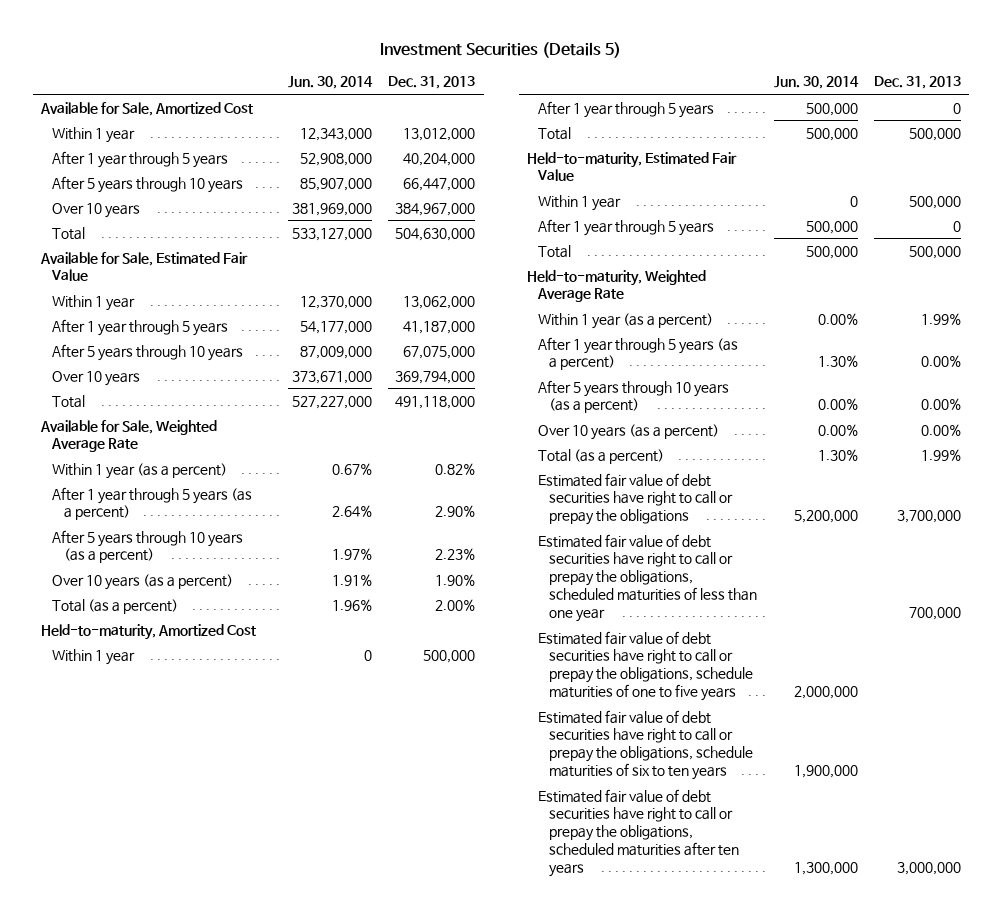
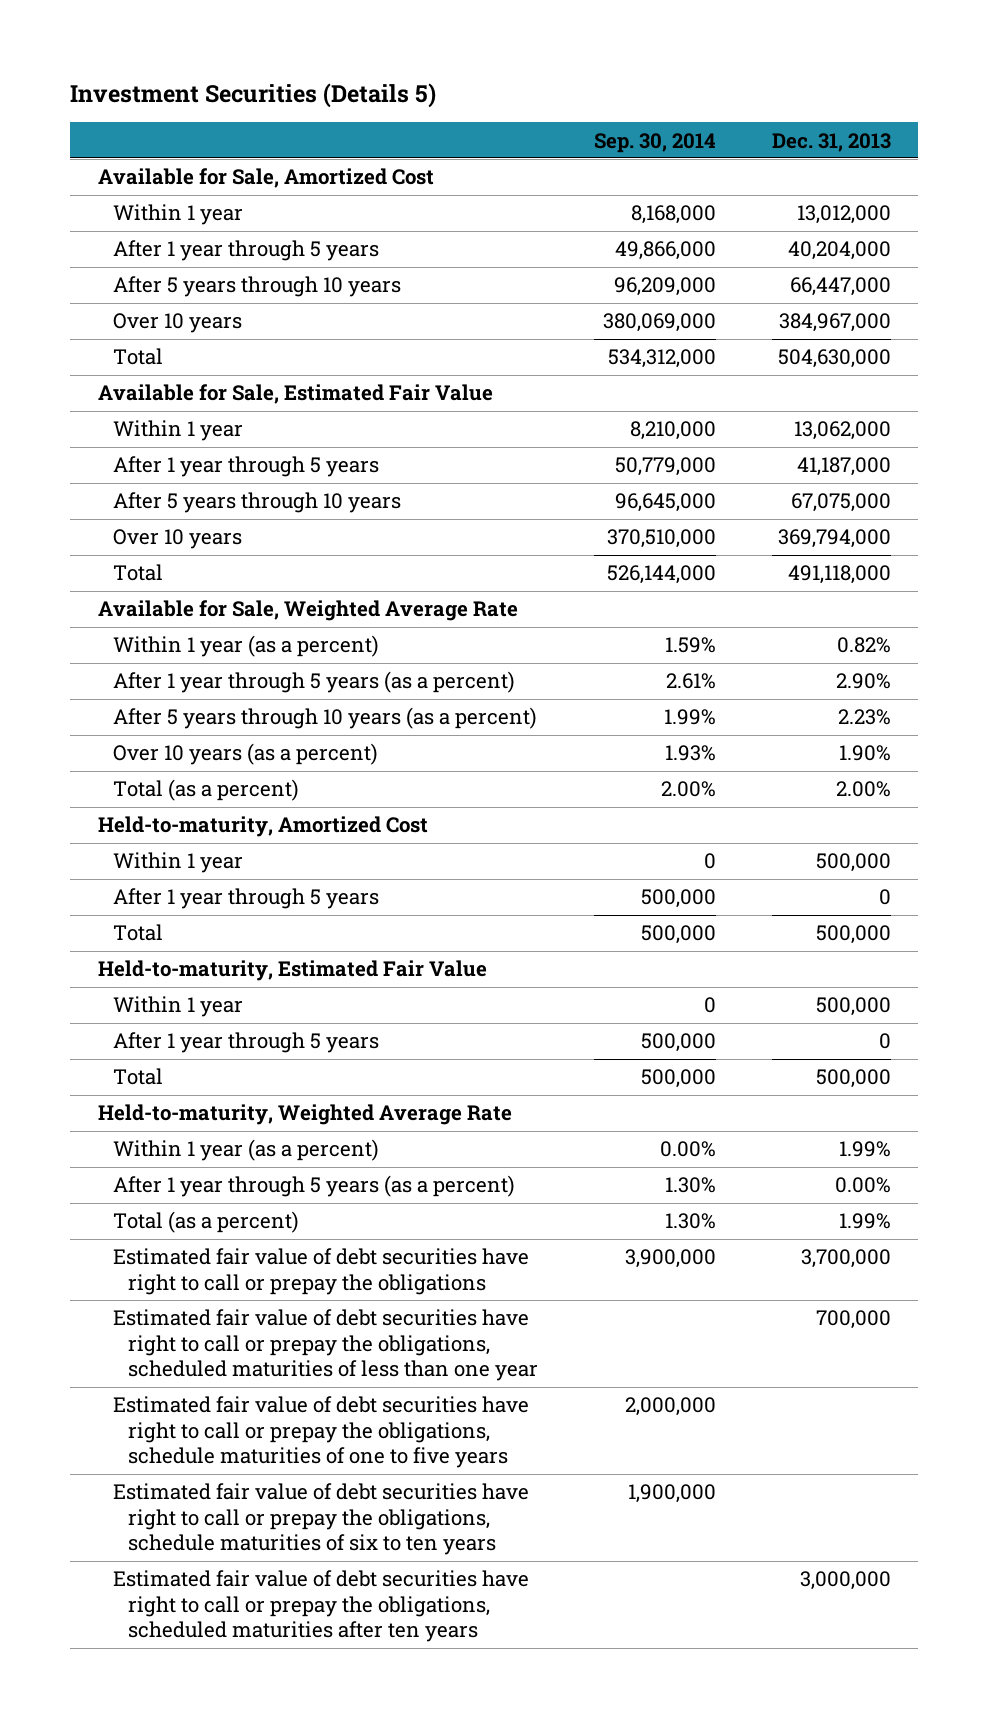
[288,76,374,90] Jun. 30, 2014 -> none
none -> [594,132,717,153] Sep. 30, 2014
[538,379,730,414] After 5 years through 10 years (as a percent) -> none
[538,423,720,440] Over 10 years (as a percent) -> none

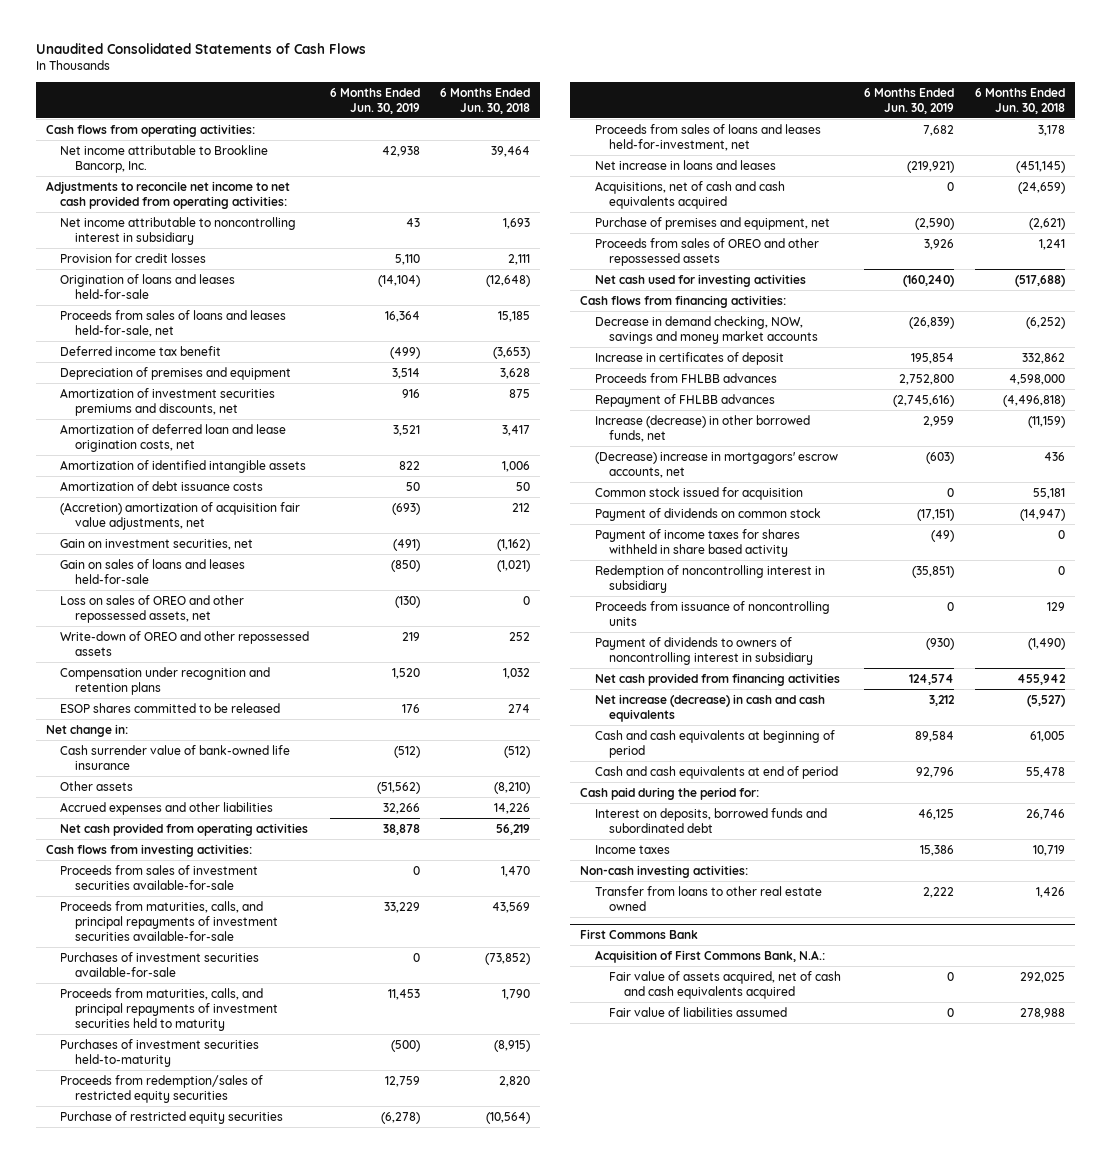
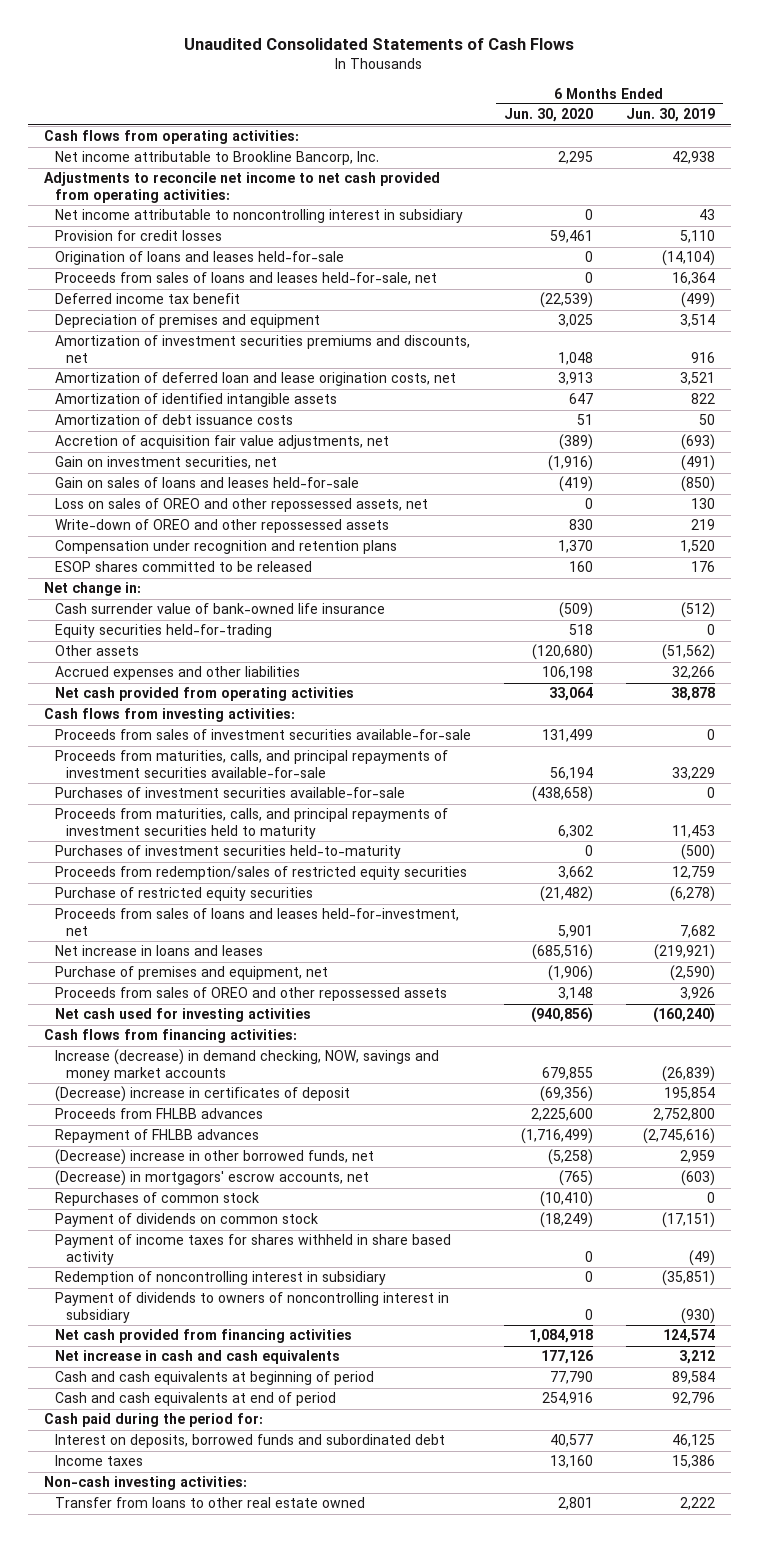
[440,87,531,114] 6 Months Ended Jun. 30, 2018 -> none
none -> [503,108,593,123] Jun. 30, 2020
[60,501,301,530] (Accretion) amortization of acquisition fair value adjustments, net -> [55,435,390,450] Accretion of acquisition fair value adjustments, net
[394,595,420,608] (130) -> [690,498,715,510] 130
none -> [55,624,273,639] Equity securities held-for-trading
[594,180,785,209] Acquisitions, net of cash and cash equivalents acquired -> none
[594,315,819,344] Decrease in demand checking, NOW, savings and money market accounts -> [55,1049,440,1081] Increase (decrease) in demand checking, NOW, savings and money market accounts
[594,351,784,365] Increase in certificates of deposit -> [55,1086,351,1103] (Decrease) increase in certificates of deposit
[594,486,803,500] Common stock issued for acquisition -> none
[594,414,810,442] Increase (decrease) in other borrowed funds, net -> [55,1149,375,1166] (Decrease) increase in other borrowed funds, net
[594,451,838,478] (Decrease) increase in mortgagors' escrow accounts, net -> [55,1170,370,1187] (Decrease) in mortgagors' escrow accounts, net
none -> [55,1192,260,1207] Repurchases of common stock
[594,600,830,626] Proceeds from issuance of noncontrolling units -> none
[594,693,825,722] Net increase (decrease) in cash and cash equivalents -> [55,1350,341,1365] Net increase in cash and cash equivalents
[580,929,699,940] First Commons Bank -> none
[594,949,825,963] Acquisition of First Commons Bank, N.A.: -> none
[609,970,842,999] Fair value of assets acquired, net of cash and cash equivalents acquired -> none
[609,1006,788,1017] Fair value of liabilities assumed -> none

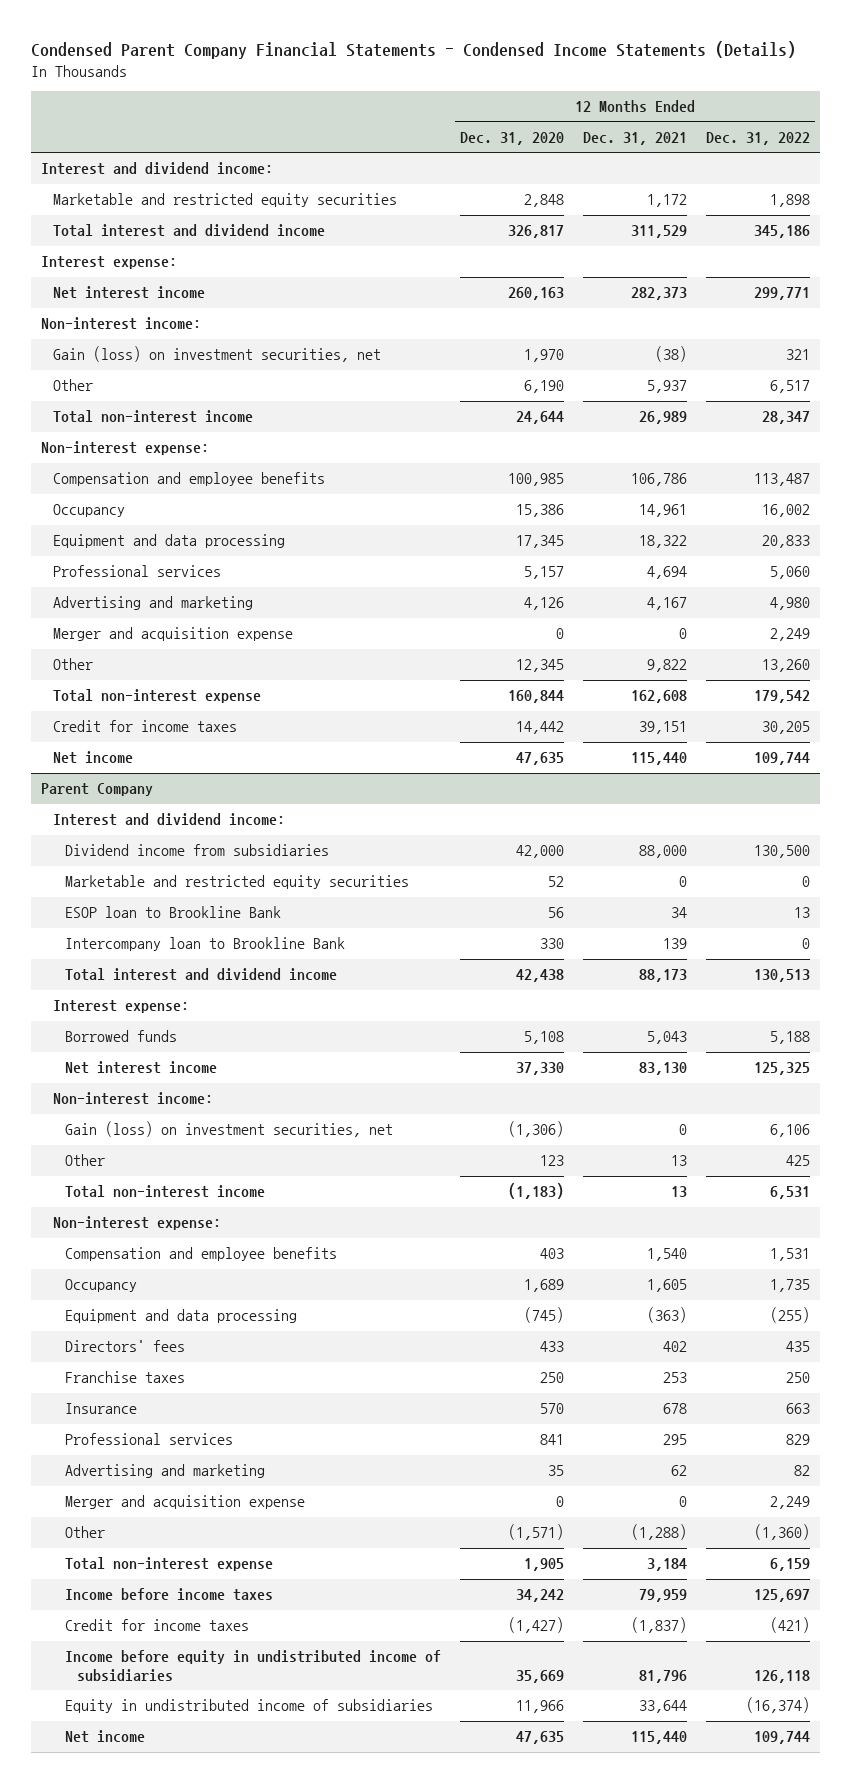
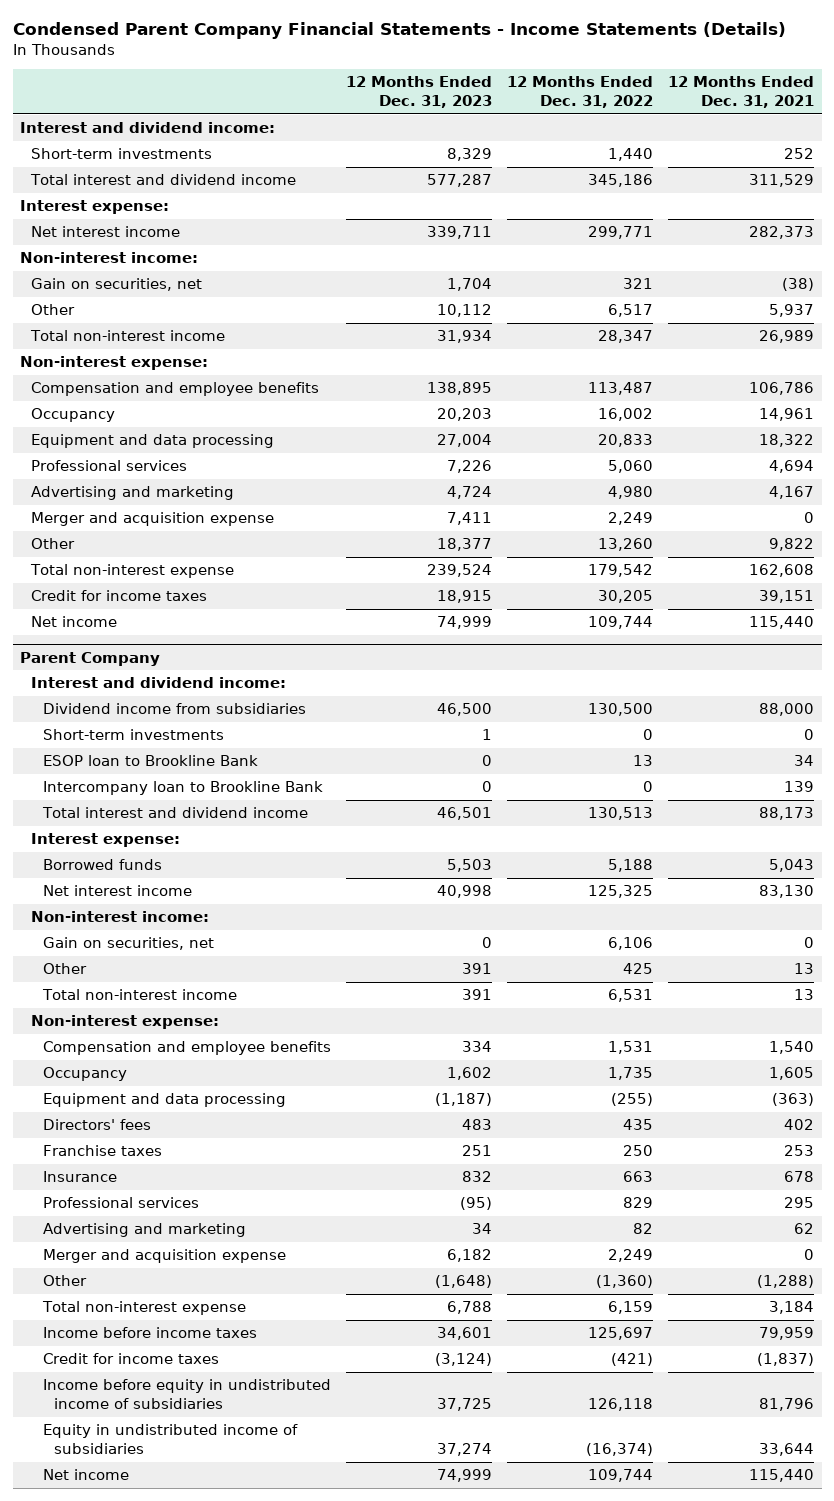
[31,40,797,59] Condensed Parent Company Financial Statements - Condensed Income Statements (Details) -> [12,22,786,40] Condensed Parent Company Financial Statements - Income Statements (Details)
[460,131,565,145] Dec. 31, 2020 -> none
none -> [345,76,492,108] 12 Months Ended Dec. 31, 2023
[52,193,397,208] Marketable and restricted equity securities -> none
none -> [31,148,213,160] Short-term investments
[52,346,381,363] Gain (loss) on investment securities, net -> [31,278,203,292] Gain on securities, net
[65,875,410,890] Marketable and restricted equity securities -> none
none -> [42,729,224,741] Short-term investments
[65,1121,394,1138] Gain (loss) on investment securities, net -> [42,937,214,951] Gain on securities, net

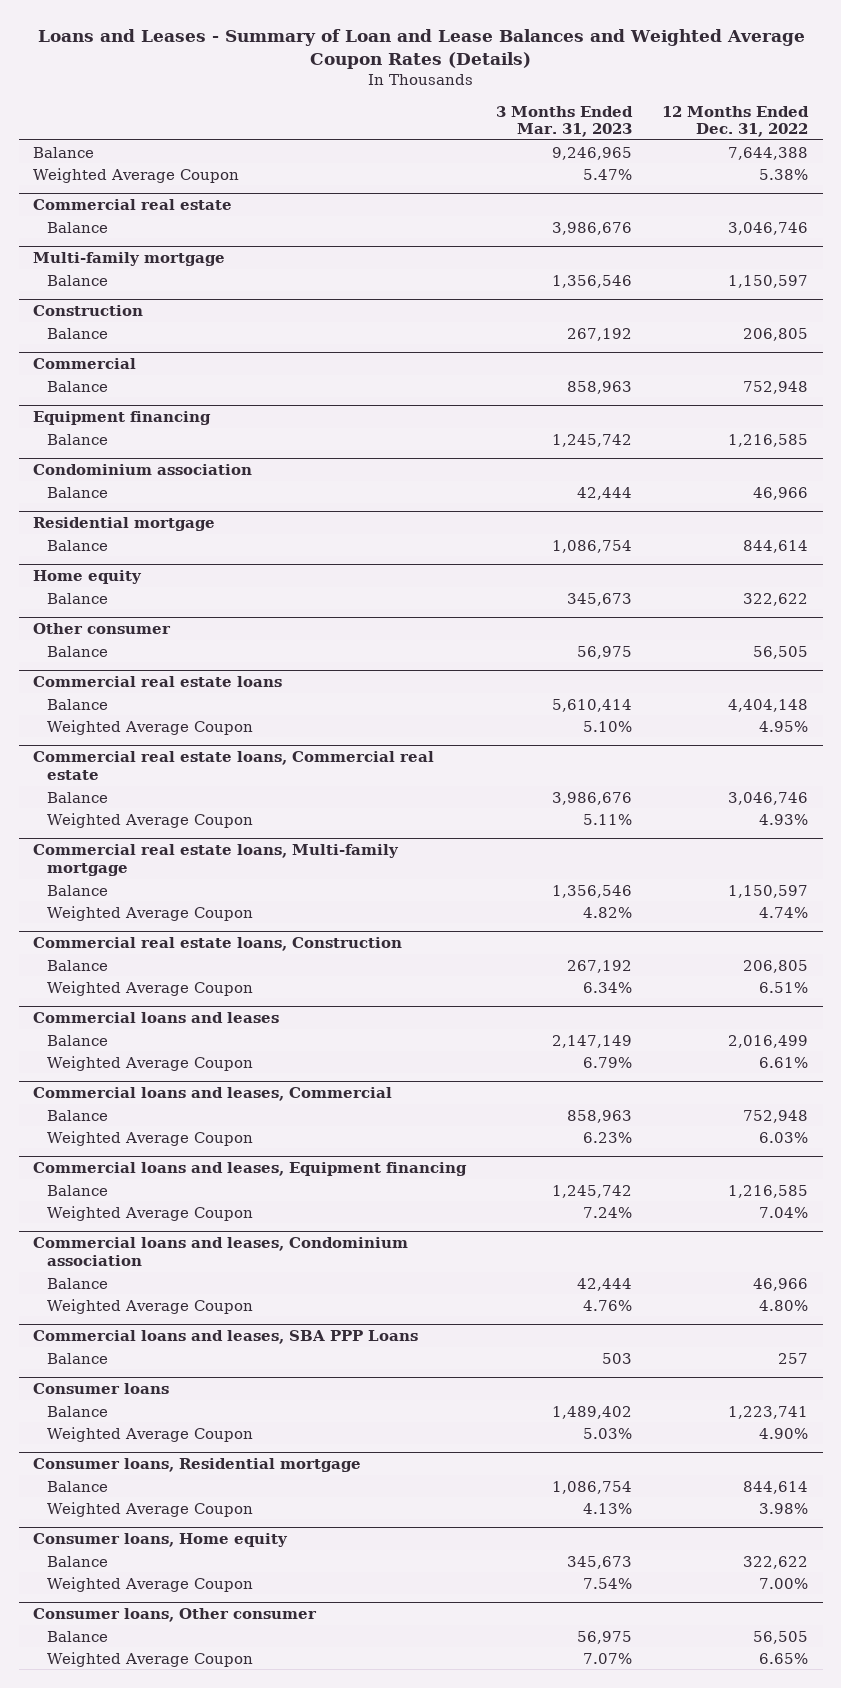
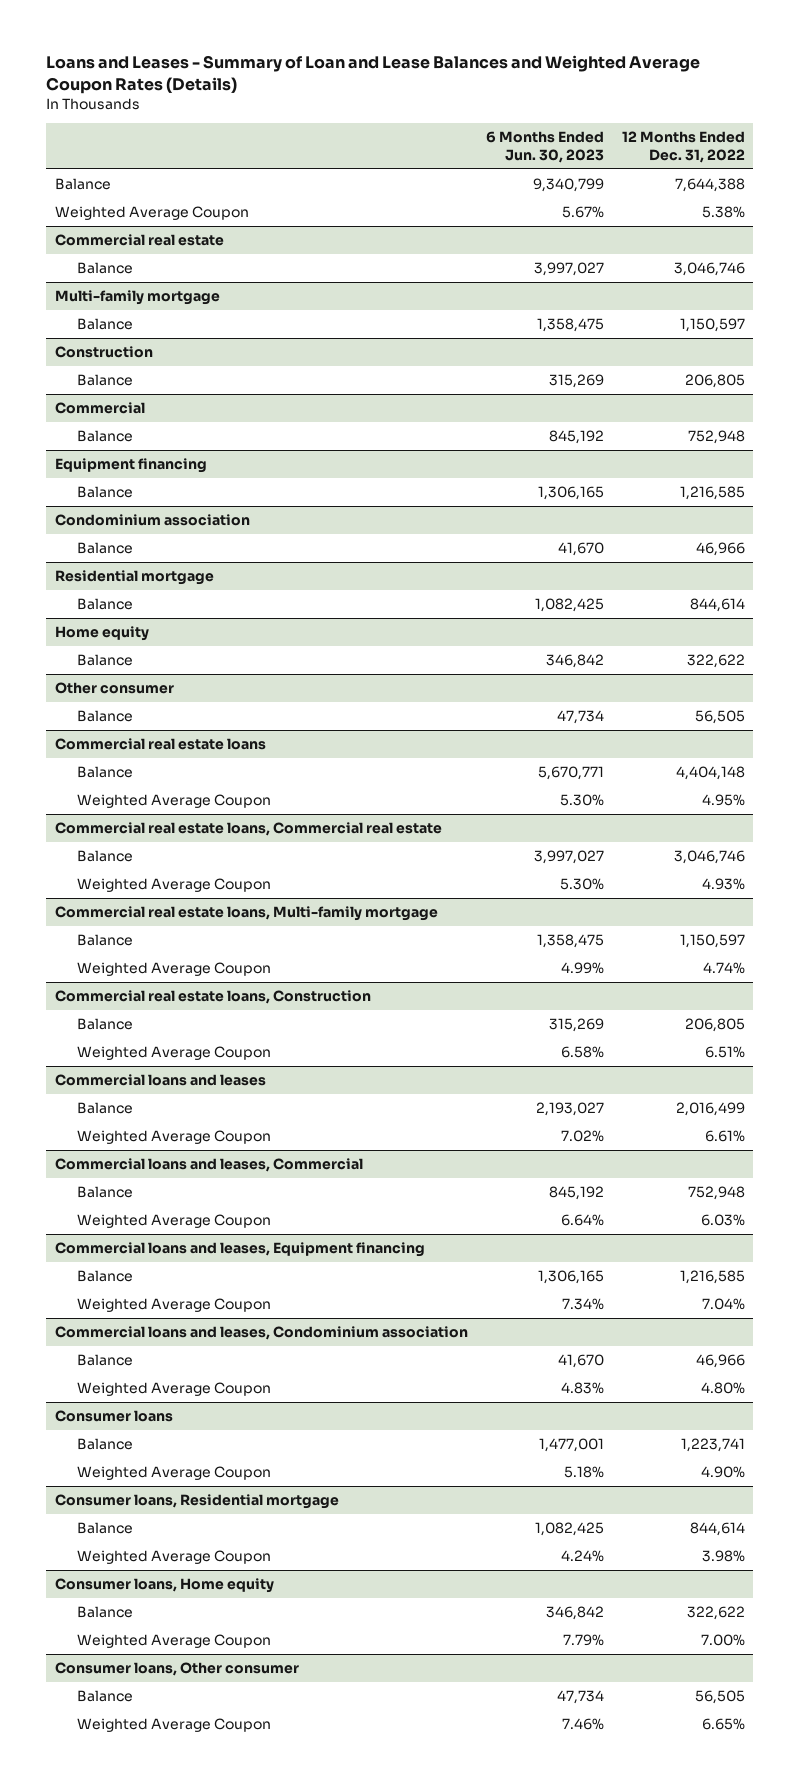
[496,105,634,138] 3 Months Ended Mar. 31, 2023 -> none
none -> [485,130,604,163] 6 Months Ended Jun. 30, 2023
[33,1330,419,1345] Commercial loans and leases, SBA PPP Loans -> none
[46,1352,108,1364] Balance -> none

